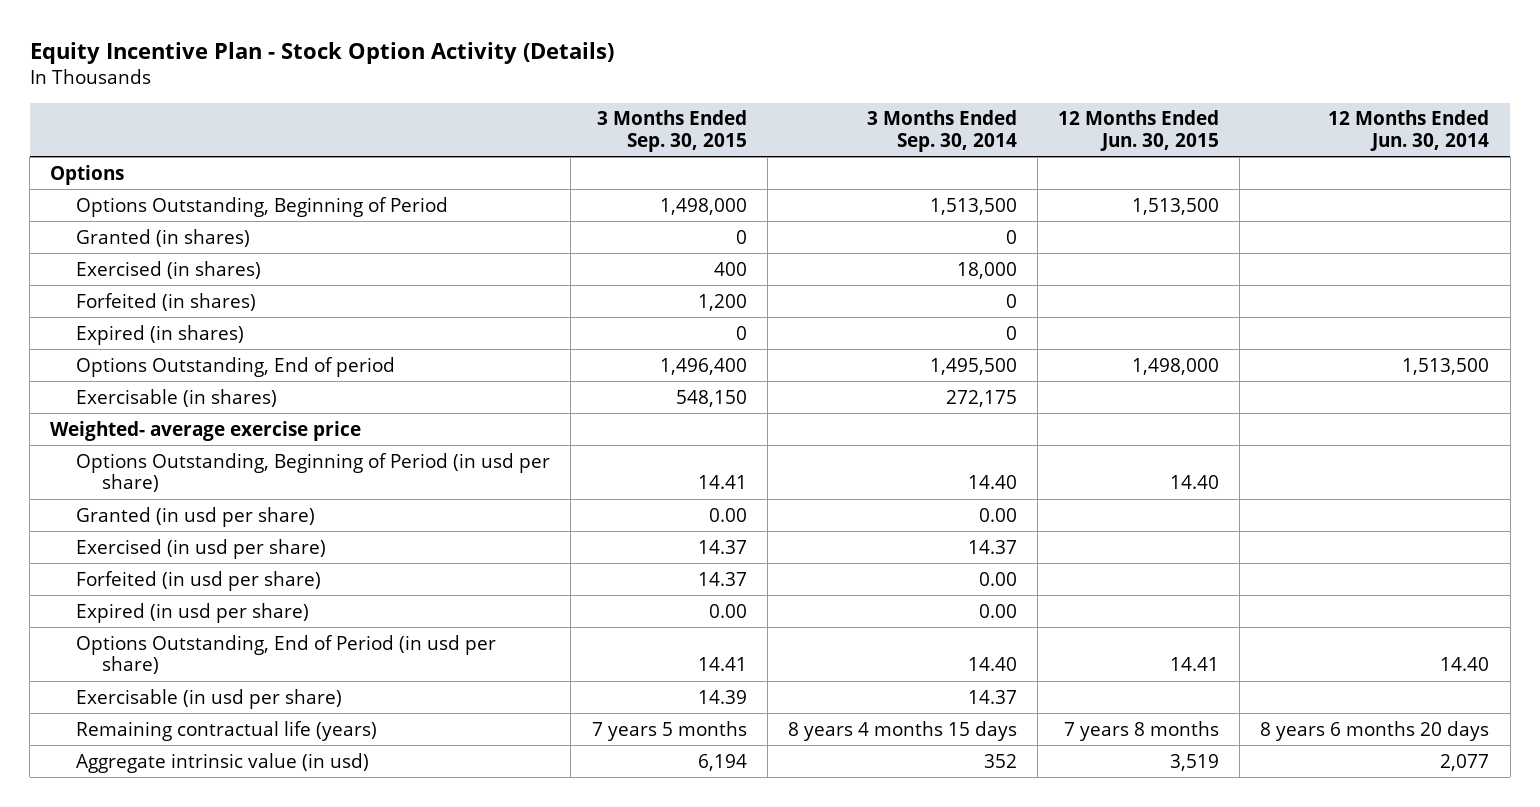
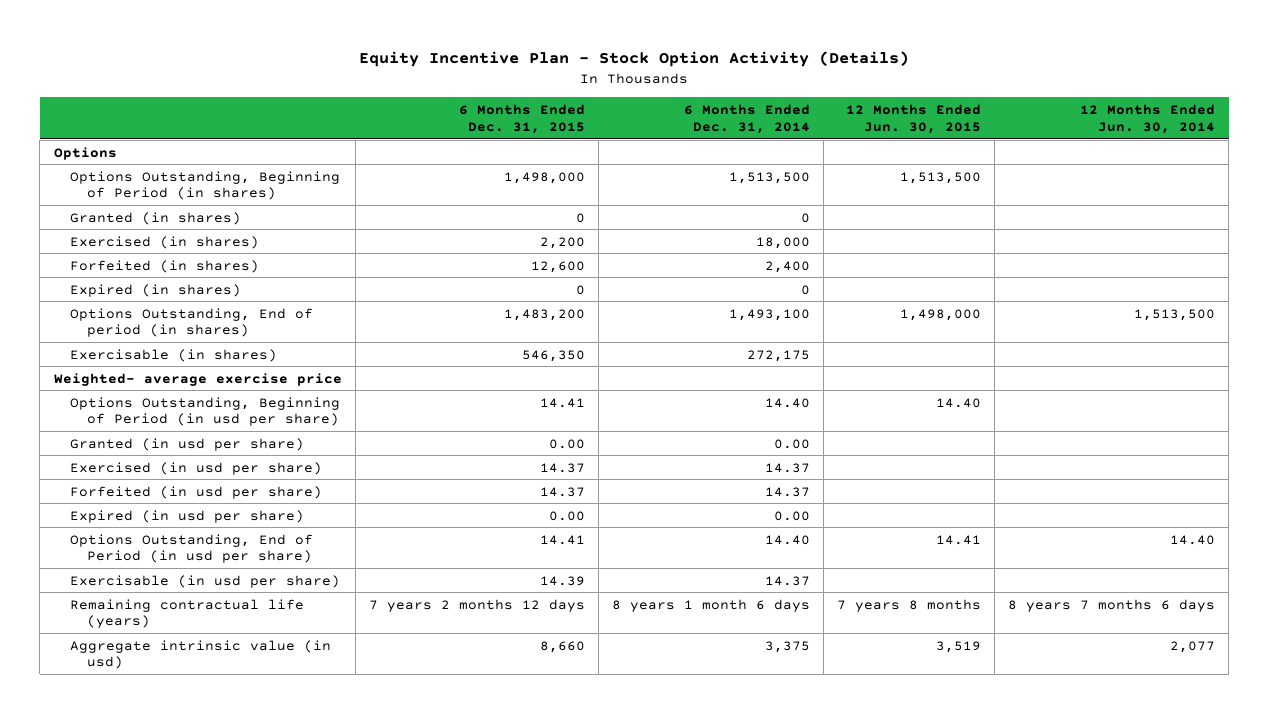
[596,110,747,152] 3 Months Ended Sep. 30, 2015 -> none
[866,110,1017,152] 3 Months Ended Sep. 30, 2014 -> none
none -> [458,103,585,134] 6 Months Ended Dec. 31, 2015
none -> [683,103,810,134] 6 Months Ended Dec. 31, 2014
[76,196,449,217] Options Outstanding, Beginning of Period -> [70,170,341,201] Options Outstanding, Beginning of Period (in shares)
[76,356,396,377] Options Outstanding, End of period -> [70,307,314,338] Options Outstanding, End of period (in shares)
[1260,720,1490,741] 8 years 6 months 20 days -> [1008,598,1216,612] 8 years 7 months 6 days

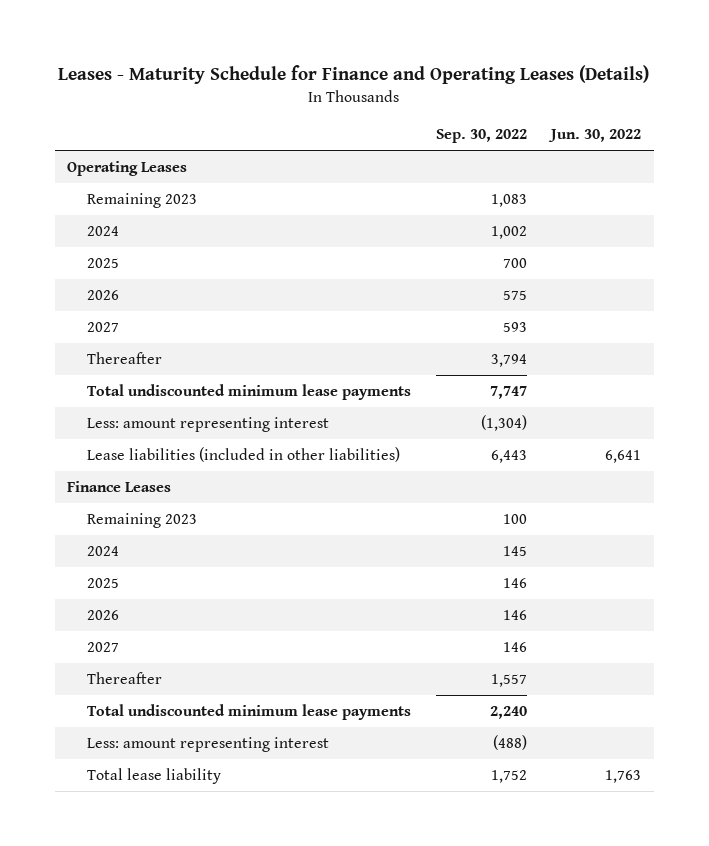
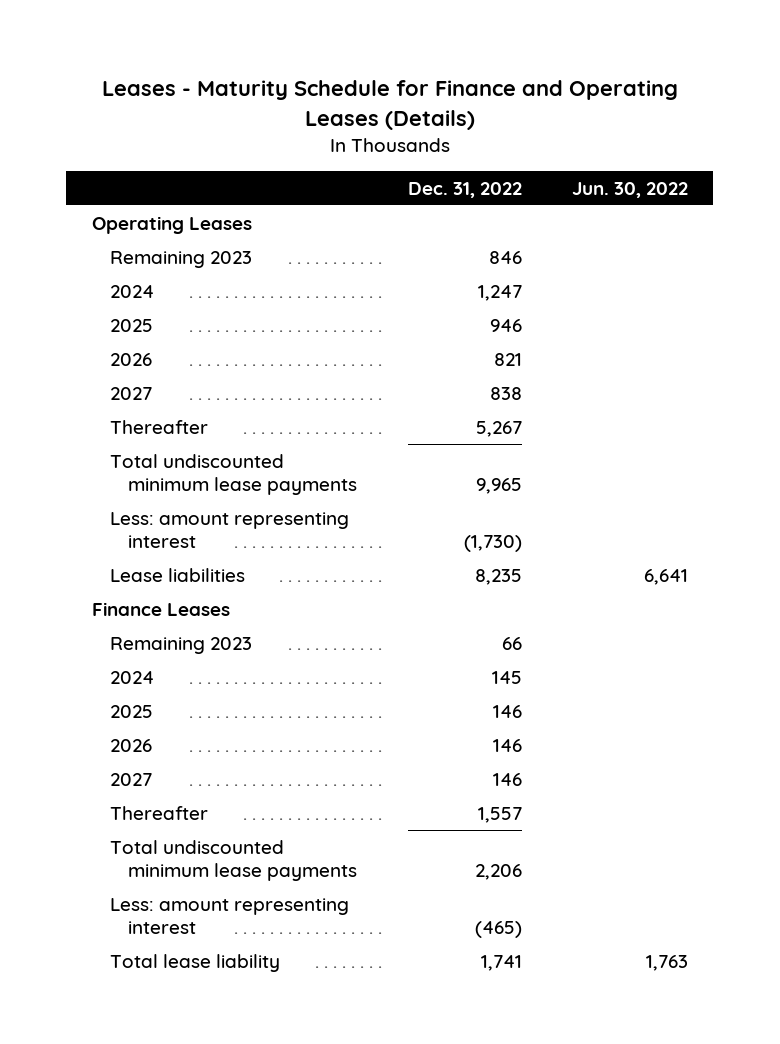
[435,129,527,144] Sep. 30, 2022 -> none
none -> [407,181,522,198] Dec. 31, 2022
[87,447,401,463] Lease liabilities (included in other liabilities) -> [109,567,245,582] Lease liabilities

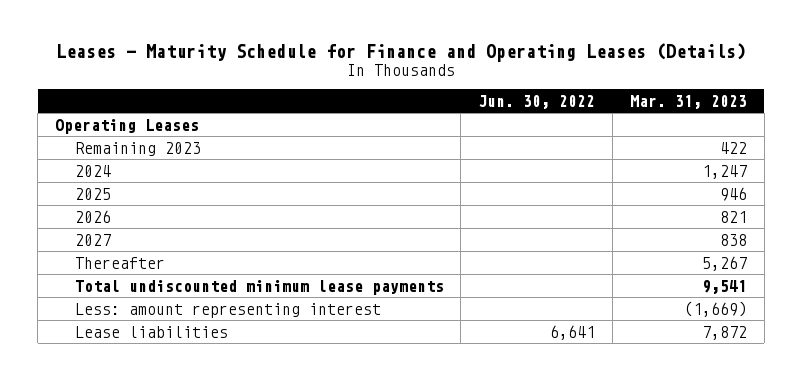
[407,181,522,198] Dec. 31, 2022 -> none
none -> [630,94,748,109] Mar. 31, 2023
[91,601,230,616] Finance Leases -> none
[109,636,252,654] Remaining 2023 -> none
[109,670,154,684] 2024 -> none
[109,704,153,718] 2025 -> none
[109,738,152,752] 2026 -> none
[109,772,152,786] 2027 -> none
[109,805,208,820] Thereafter -> none
[109,839,357,882] Total undiscounted minimum lease payments -> none
[109,897,349,935] Less: amount representing interest -> none
[109,953,280,972] Total lease liability -> none

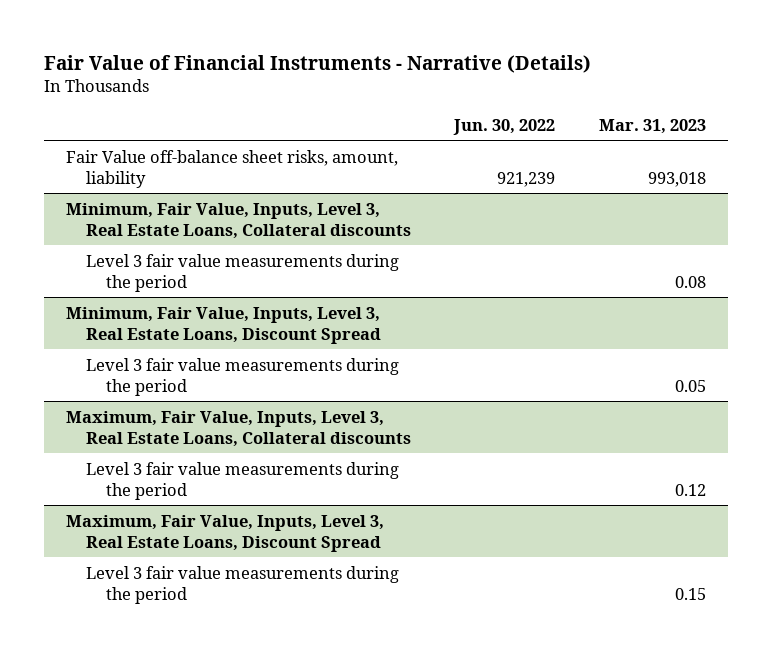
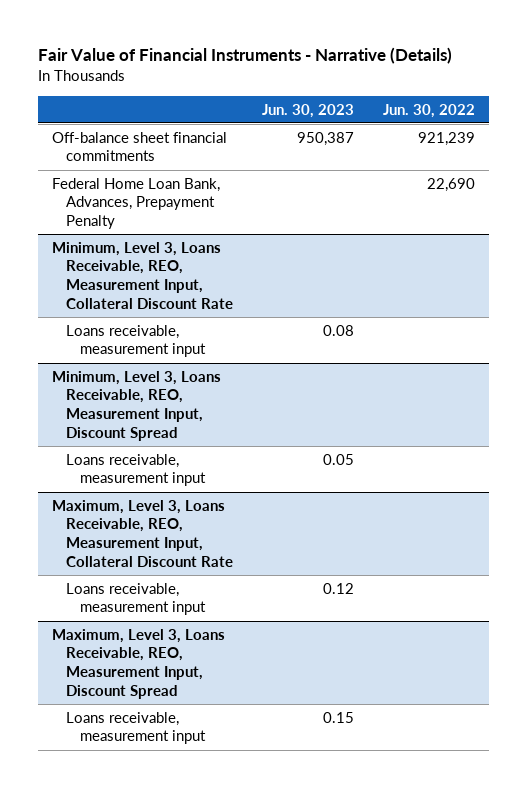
[598,118,706,134] Mar. 31, 2023 -> none
none -> [261,103,354,118] Jun. 30, 2023
[65,202,411,239] Minimum, Fair Value, Inputs, Level 3, Real Estate Loans, Collateral discounts -> none
[85,253,399,292] Level 3 fair value measurements during the period -> none
[65,410,411,447] Maximum, Fair Value, Inputs, Level 3, Real Estate Loans, Collateral discounts -> none
[85,461,399,500] Level 3 fair value measurements during the period -> none
[65,149,398,188] Fair Value off-balance sheet risks, amount, liability -> [52,131,228,162] Off-balance sheet financial commitments
none -> [52,177,221,230] Federal Home Loan Bank, Advances, Prepayment Penalty
none -> [52,241,234,309] Minimum, Level 3, Loans Receivable, REO, Measurement Input, Collateral Discount Rate
none -> [66,324,207,358] Loans receivable, measurement input
[65,306,381,344] Minimum, Fair Value, Inputs, Level 3, Real Estate Loans, Discount Spread -> [52,370,222,441] Minimum, Level 3, Loans Receivable, REO, Measurement Input, Discount Spread
[85,357,399,396] Level 3 fair value measurements during the period -> [66,453,207,487] Loans receivable, measurement input
none -> [52,499,234,567] Maximum, Level 3, Loans Receivable, REO, Measurement Input, Collateral Discount Rate
none -> [66,582,207,616] Loans receivable, measurement input
[65,514,384,552] Maximum, Fair Value, Inputs, Level 3, Real Estate Loans, Discount Spread -> [52,628,226,699] Maximum, Level 3, Loans Receivable, REO, Measurement Input, Discount Spread
[85,565,399,604] Level 3 fair value measurements during the period -> [66,711,207,745] Loans receivable, measurement input

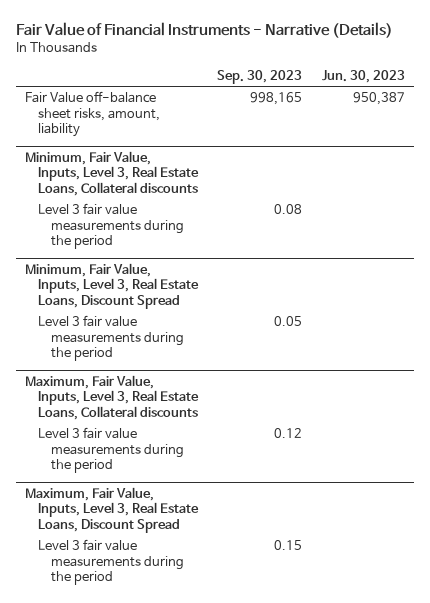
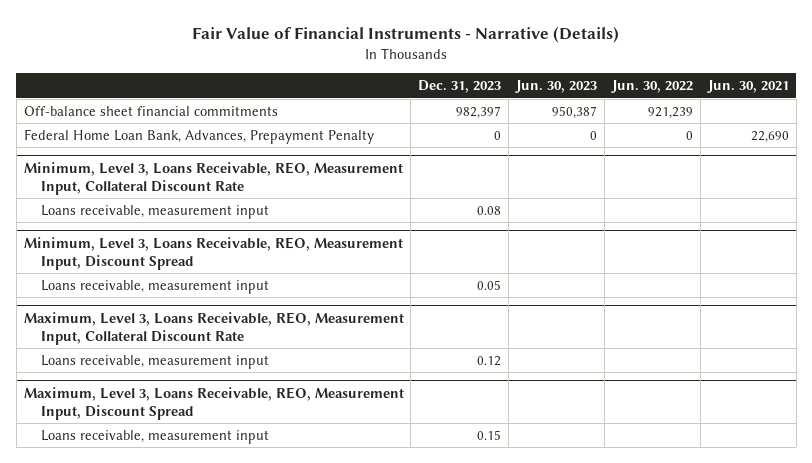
[217,69,303,84] Sep. 30, 2023 -> none
none -> [418,80,502,94] Dec. 31, 2023
none -> [610,80,693,94] Jun. 30, 2022
none -> [706,80,789,94] Jun. 30, 2021
[25,151,200,196] Minimum, Fair Value, Inputs, Level 3, Real Estate Loans, Collateral discounts -> none
[38,203,184,249] Level 3 fair value measurements during the period -> none
[25,375,200,420] Maximum, Fair Value, Inputs, Level 3, Real Estate Loans, Collateral discounts -> none
[38,427,184,473] Level 3 fair value measurements during the period -> none
[25,91,161,137] Fair Value off-balance sheet risks, amount, liability -> [23,105,278,116] Off-balance sheet financial commitments
none -> [23,128,374,144] Federal Home Loan Bank, Advances, Prepayment Penalty
none -> [23,161,403,195] Minimum, Level 3, Loans Receivable, REO, Measurement Input, Collateral Discount Rate
none -> [41,204,270,219] Loans receivable, measurement input
[25,263,200,309] Minimum, Fair Value, Inputs, Level 3, Real Estate Loans, Discount Spread -> [23,236,403,270] Minimum, Level 3, Loans Receivable, REO, Measurement Input, Discount Spread
[38,315,184,361] Level 3 fair value measurements during the period -> [41,279,270,294] Loans receivable, measurement input
none -> [23,311,404,345] Maximum, Level 3, Loans Receivable, REO, Measurement Input, Collateral Discount Rate
none -> [41,354,270,369] Loans receivable, measurement input
[25,487,200,533] Maximum, Fair Value, Inputs, Level 3, Real Estate Loans, Discount Spread -> [23,386,404,420] Maximum, Level 3, Loans Receivable, REO, Measurement Input, Discount Spread
[38,539,184,585] Level 3 fair value measurements during the period -> [41,429,270,444] Loans receivable, measurement input

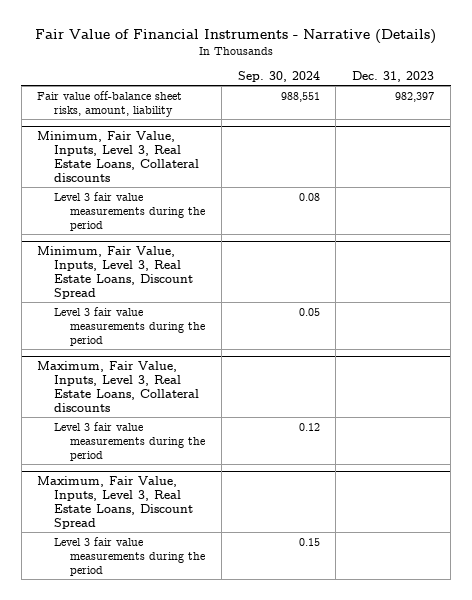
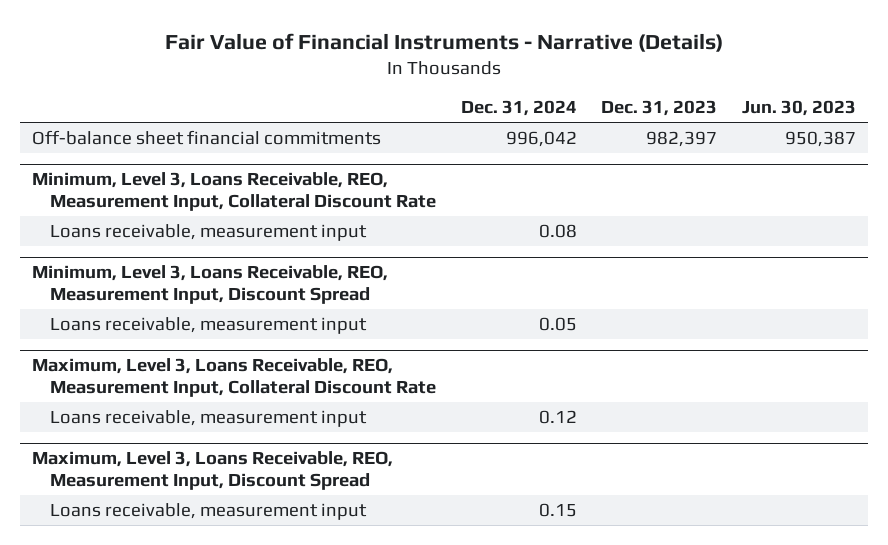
[237,70,320,82] Sep. 30, 2024 -> none
none -> [460,100,577,117] Dec. 31, 2024
none -> [741,100,856,117] Jun. 30, 2023
[37,130,199,182] Minimum, Fair Value, Inputs, Level 3, Real Estate Loans, Collateral discounts -> none
[53,191,205,231] Level 3 fair value measurements during the period -> none
[37,360,199,412] Maximum, Fair Value, Inputs, Level 3, Real Estate Loans, Collateral discounts -> none
[53,421,205,461] Level 3 fair value measurements during the period -> none
[37,90,183,117] Fair value off-balance sheet risks, amount, liability -> [32,130,382,146] Off-balance sheet financial commitments
none -> [32,172,437,212] Minimum, Level 3, Loans Receivable, REO, Measurement Input, Collateral Discount Rate
none -> [50,224,368,242] Loans receivable, measurement input
[37,245,193,299] Minimum, Fair Value, Inputs, Level 3, Real Estate Loans, Discount Spread -> [32,265,389,305] Minimum, Level 3, Loans Receivable, REO, Measurement Input, Discount Spread
[53,306,205,346] Level 3 fair value measurements during the period -> [50,317,368,335] Loans receivable, measurement input
none -> [32,358,437,398] Maximum, Level 3, Loans Receivable, REO, Measurement Input, Collateral Discount Rate
none -> [50,410,368,428] Loans receivable, measurement input
[37,475,193,529] Maximum, Fair Value, Inputs, Level 3, Real Estate Loans, Discount Spread -> [32,451,394,491] Maximum, Level 3, Loans Receivable, REO, Measurement Input, Discount Spread
[53,536,205,576] Level 3 fair value measurements during the period -> [50,503,368,521] Loans receivable, measurement input

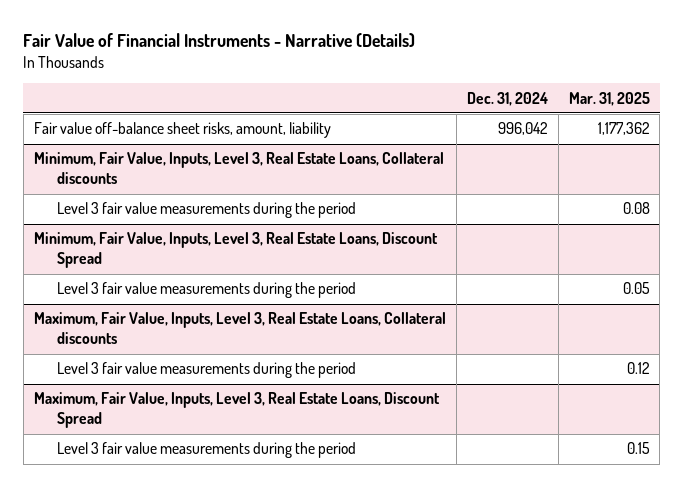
[601,100,718,117] Dec. 31, 2023 -> none
[741,100,856,117] Jun. 30, 2023 -> none
none -> [568,91,650,106] Mar. 31, 2025
[32,172,437,212] Minimum, Level 3, Loans Receivable, REO, Measurement Input, Collateral Discount Rate -> none
[50,224,368,242] Loans receivable, measurement input -> none
[50,317,368,335] Loans receivable, measurement input -> none
[32,358,437,398] Maximum, Level 3, Loans Receivable, REO, Measurement Input, Collateral Discount Rate -> none
[50,410,368,428] Loans receivable, measurement input -> none
[50,503,368,521] Loans receivable, measurement input -> none
[32,130,382,146] Off-balance sheet financial commitments -> [33,122,331,139] Fair value off-balance sheet risks, amount, liability
none -> [33,152,444,185] Minimum, Fair Value, Inputs, Level 3, Real Estate Loans, Collateral discounts
none -> [57,202,357,219] Level 3 fair value measurements during the period
[32,265,389,305] Minimum, Level 3, Loans Receivable, REO, Measurement Input, Discount Spread -> [33,232,438,269] Minimum, Fair Value, Inputs, Level 3, Real Estate Loans, Discount Spread
none -> [57,282,357,299] Level 3 fair value measurements during the period
none -> [33,312,446,345] Maximum, Fair Value, Inputs, Level 3, Real Estate Loans, Collateral discounts
none -> [57,362,357,379] Level 3 fair value measurements during the period
[32,451,394,491] Maximum, Level 3, Loans Receivable, REO, Measurement Input, Discount Spread -> [33,392,440,429] Maximum, Fair Value, Inputs, Level 3, Real Estate Loans, Discount Spread
none -> [57,442,357,459] Level 3 fair value measurements during the period

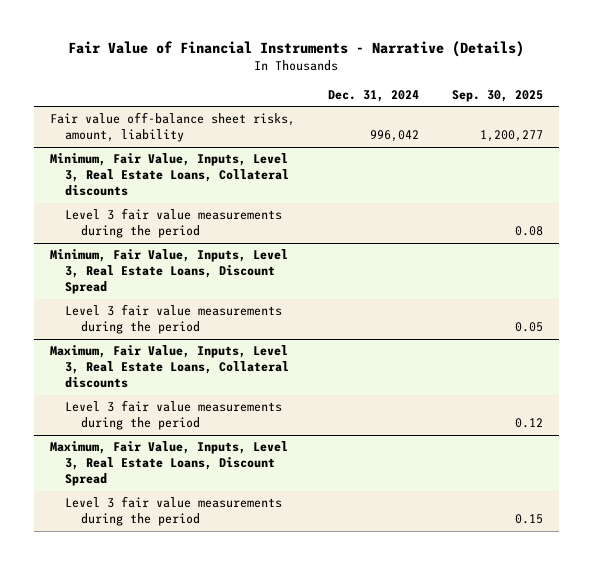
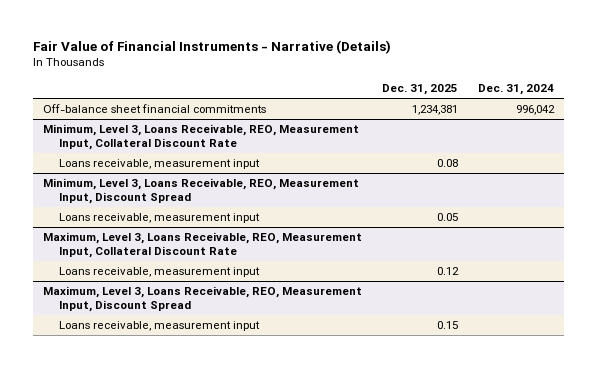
[451,90,543,103] Sep. 30, 2025 -> none
none -> [382,84,459,96] Dec. 31, 2025
[50,153,290,197] Minimum, Fair Value, Inputs, Level 3, Real Estate Loans, Collateral discounts -> none
[65,208,283,239] Level 3 fair value measurements during the period -> none
[65,304,283,335] Level 3 fair value measurements during the period -> none
[50,345,290,389] Maximum, Fair Value, Inputs, Level 3, Real Estate Loans, Collateral discounts -> none
[65,400,283,431] Level 3 fair value measurements during the period -> none
[65,496,283,527] Level 3 fair value measurements during the period -> none
[50,112,296,143] Fair value off-balance sheet risks, amount, liability -> [43,104,267,114] Off-balance sheet financial commitments
none -> [43,124,360,151] Minimum, Level 3, Loans Receivable, REO, Measurement Input, Collateral Discount Rate
none -> [59,159,261,170] Loans receivable, measurement input
[50,249,289,295] Minimum, Fair Value, Inputs, Level 3, Real Estate Loans, Discount Spread -> [43,178,360,205] Minimum, Level 3, Loans Receivable, REO, Measurement Input, Discount Spread
none -> [59,213,261,224] Loans receivable, measurement input
none -> [43,232,363,259] Maximum, Level 3, Loans Receivable, REO, Measurement Input, Collateral Discount Rate
none -> [59,267,261,278] Loans receivable, measurement input
[50,441,289,487] Maximum, Fair Value, Inputs, Level 3, Real Estate Loans, Discount Spread -> [43,286,363,313] Maximum, Level 3, Loans Receivable, REO, Measurement Input, Discount Spread
none -> [59,321,261,332] Loans receivable, measurement input

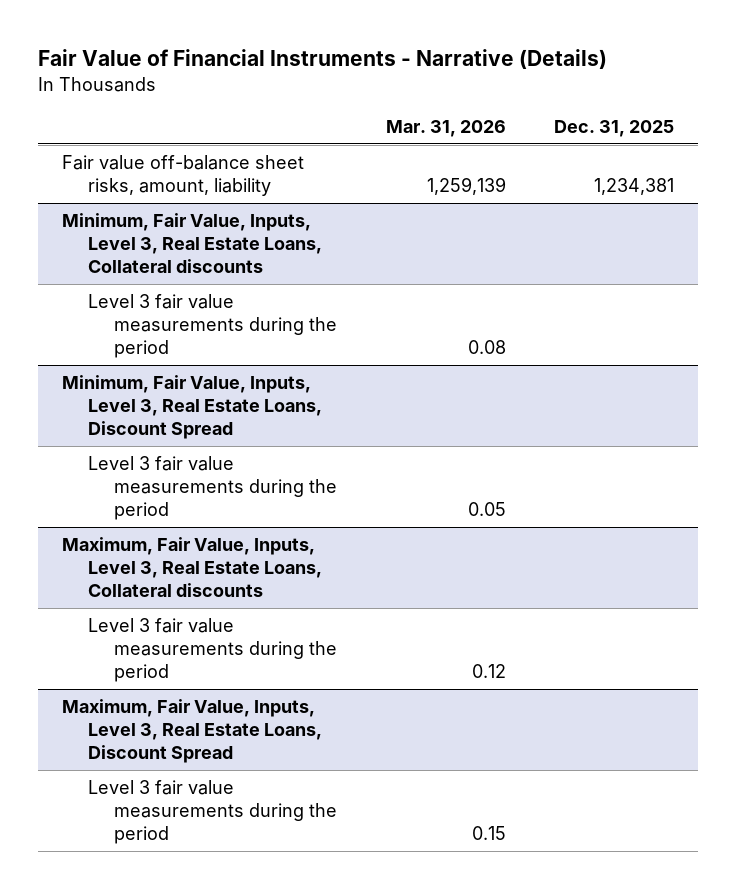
[478,84,555,96] Dec. 31, 2024 -> none
none -> [385,119,506,137] Mar. 31, 2026
[43,124,360,151] Minimum, Level 3, Loans Receivable, REO, Measurement Input, Collateral Discount Rate -> none
[59,159,261,170] Loans receivable, measurement input -> none
[59,213,261,224] Loans receivable, measurement input -> none
[43,232,363,259] Maximum, Level 3, Loans Receivable, REO, Measurement Input, Collateral Discount Rate -> none
[59,267,261,278] Loans receivable, measurement input -> none
[59,321,261,332] Loans receivable, measurement input -> none
[43,104,267,114] Off-balance sheet financial commitments -> [62,155,305,197] Fair value off-balance sheet risks, amount, liability
none -> [62,213,323,274] Minimum, Fair Value, Inputs, Level 3, Real Estate Loans, Collateral discounts
none -> [88,294,338,359] Level 3 fair value measurements during the period
[43,178,360,205] Minimum, Level 3, Loans Receivable, REO, Measurement Input, Discount Spread -> [62,375,323,440] Minimum, Fair Value, Inputs, Level 3, Real Estate Loans, Discount Spread
none -> [88,456,338,521] Level 3 fair value measurements during the period
none -> [62,537,323,598] Maximum, Fair Value, Inputs, Level 3, Real Estate Loans, Collateral discounts
none -> [88,618,338,683] Level 3 fair value measurements during the period
[43,286,363,313] Maximum, Level 3, Loans Receivable, REO, Measurement Input, Discount Spread -> [62,699,323,764] Maximum, Fair Value, Inputs, Level 3, Real Estate Loans, Discount Spread
none -> [88,780,338,845] Level 3 fair value measurements during the period

